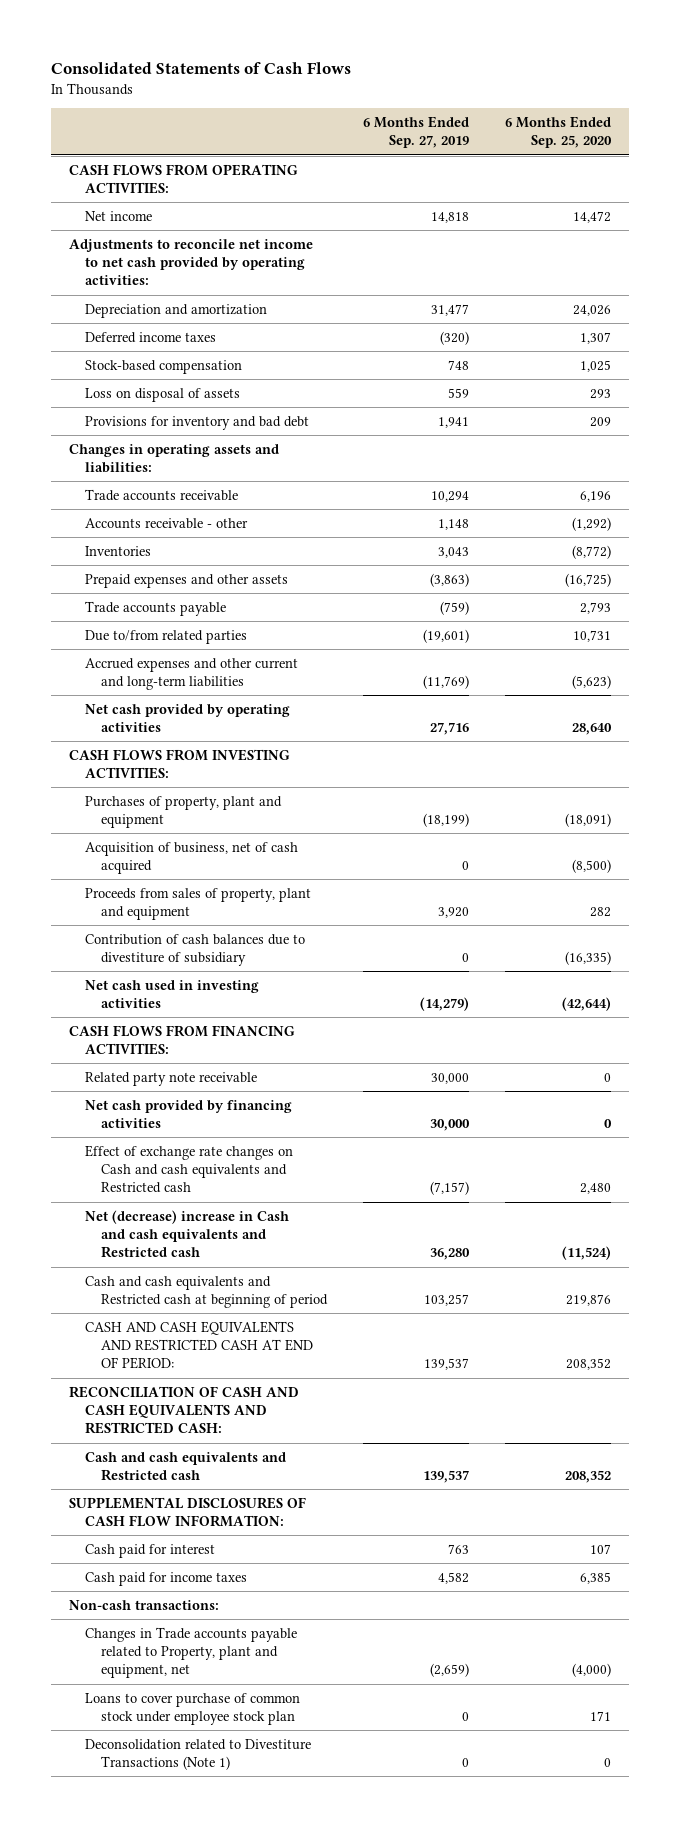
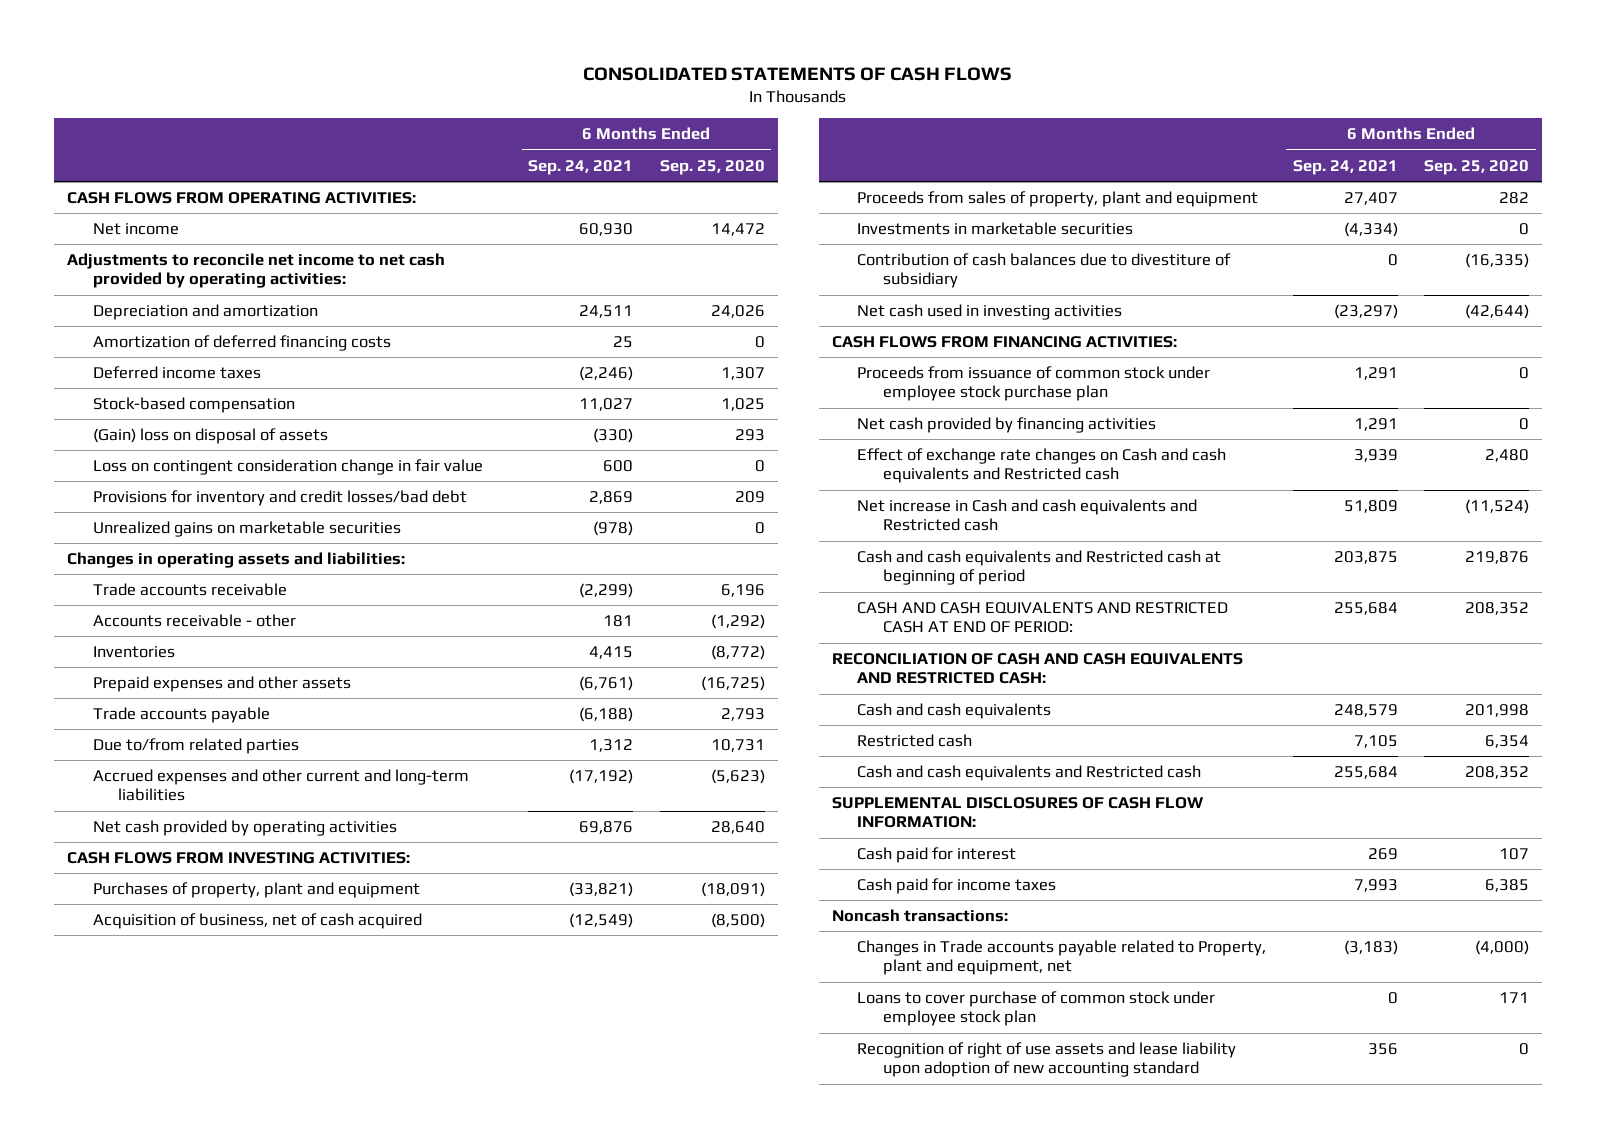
[51,61,352,74] Consolidated Statements of Cash Flows -> [583,66,1013,81] CONSOLIDATED STATEMENTS OF CASH FLOWS
[363,116,470,149] 6 Months Ended Sep. 27, 2019 -> none
none -> [528,159,634,175] Sep. 24, 2021
none -> [92,335,391,352] Amortization of deferred financing costs
[85,387,241,402] Loss on disposal of assets -> [92,428,328,445] (Gain) loss on disposal of assets
none -> [92,459,483,476] Loss on contingent consideration change in fair value
[85,415,310,430] Provisions for inventory and bad debt -> [92,490,467,507] Provisions for inventory and credit losses/bad debt
none -> [92,521,401,538] Unrealized gains on marketable securities
none -> [857,222,1134,236] Investments in marketable securities
[85,1071,258,1086] Related party note receivable -> none
none -> [857,366,1211,402] Proceeds from issuance of common stock under employee stock purchase plan
[85,1209,290,1259] Net (decrease) increase in Cash and cash equivalents and Restricted cash -> [857,499,1198,532] Net increase in Cash and cash equivalents and Restricted cash
none -> [857,703,1052,720] Cash and cash equivalents
none -> [857,734,973,748] Restricted cash
[69,1599,220,1610] Non-cash transactions: -> [832,909,1009,923] Noncash transactions:
[85,1738,312,1771] Deconsolidation related to Divestiture Transactions (Note 1) -> none
none -> [857,1042,1237,1078] Recognition of right of use assets and lease liability upon adoption of new accounting standard

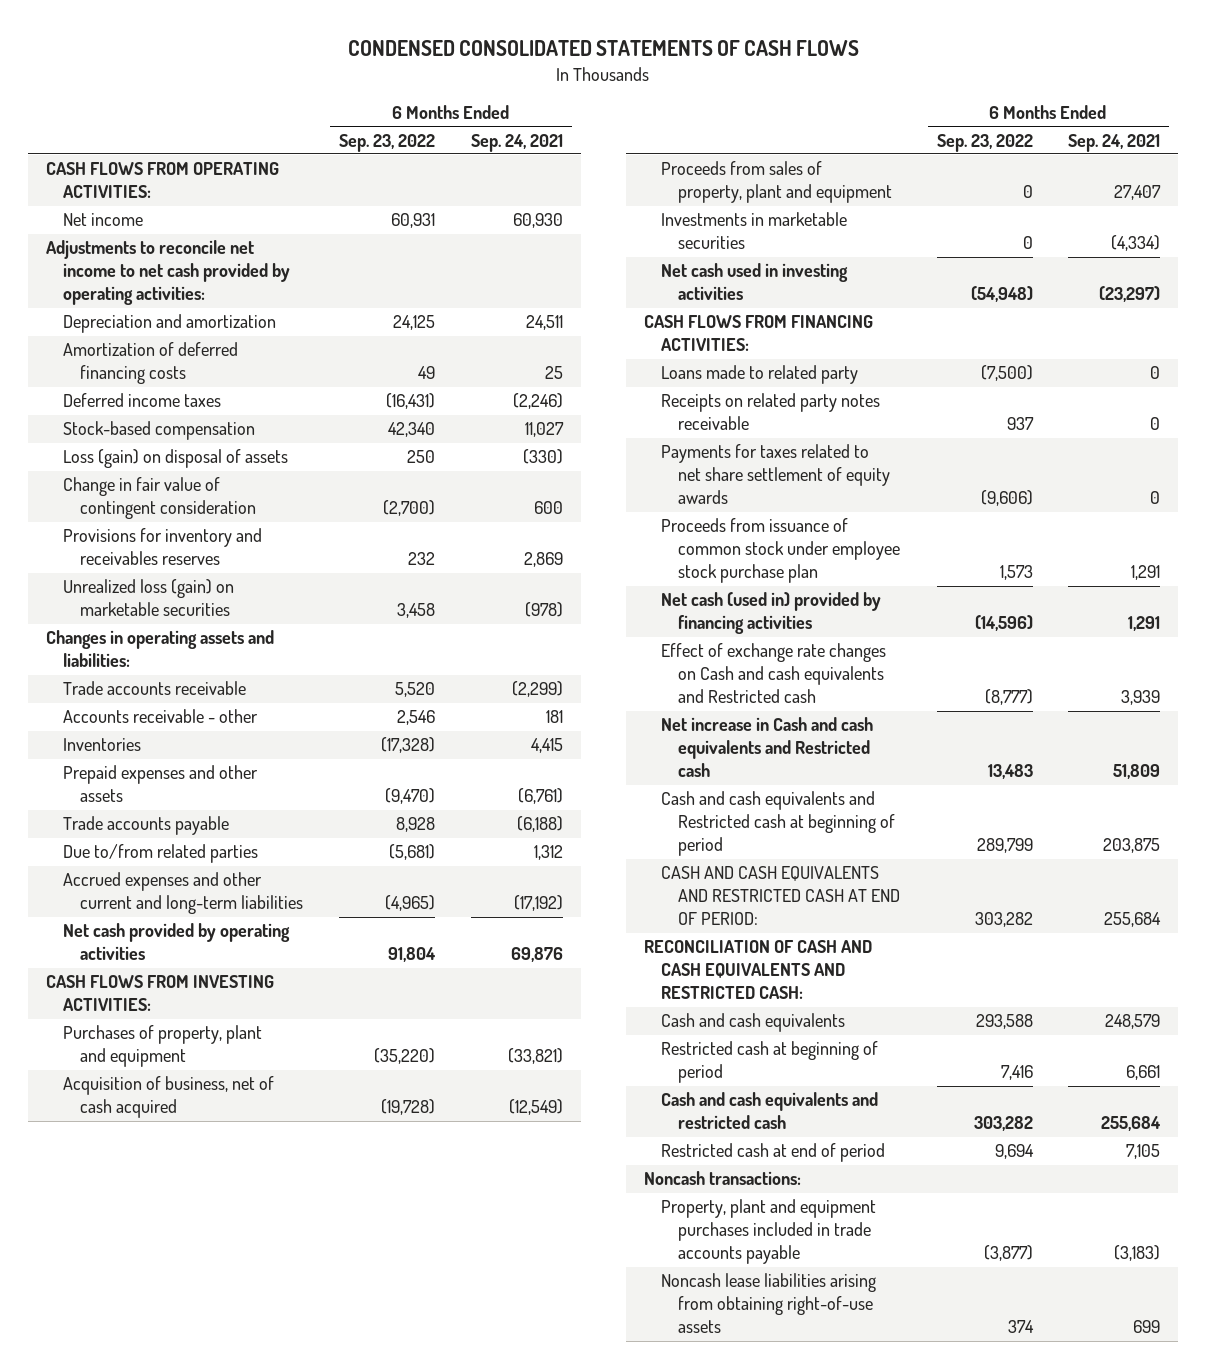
[583,66,1013,81] CONSOLIDATED STATEMENTS OF CASH FLOWS -> [348,40,860,57] CONDENSED CONSOLIDATED STATEMENTS OF CASH FLOWS
[659,159,765,175] Sep. 25, 2020 -> none
none -> [338,133,435,152] Sep. 23, 2022
[92,428,328,445] (Gain) loss on disposal of assets -> [63,449,289,469] Loss (gain) on disposal of assets
[92,459,483,476] Loss on contingent consideration change in fair value -> [63,477,257,520] Change in fair value of contingent consideration
[92,490,467,507] Provisions for inventory and credit losses/bad debt -> [63,528,263,566] Provisions for inventory and receivables reserves
[92,521,401,538] Unrealized gains on marketable securities -> [63,579,235,617] Unrealized loss (gain) on marketable securities
[857,253,1232,289] Contribution of cash balances due to divestiture of subsidiary -> none
none -> [660,365,858,385] Loans made to related party
none -> [660,393,880,431] Receipts on related party notes receivable
none -> [660,444,890,505] Payments for taxes related to net share settlement of equity awards
[857,417,1157,434] Net cash provided by financing activities -> [660,592,881,635] Net cash (used in) provided by financing activities
[832,797,1205,829] SUPPLEMENTAL DISCLOSURES OF CASH FLOW INFORMATION: -> none
[857,847,1017,864] Cash paid for interest -> none
[857,878,1057,895] Cash paid for income taxes -> none
[857,734,973,748] Restricted cash -> [660,1041,878,1084] Restricted cash at beginning of period
[1353,735,1398,749] 7,105 -> [1126,1065,1161,1081] 6,661
[857,765,1202,782] Cash and cash equivalents and Restricted cash -> [660,1092,878,1130] Cash and cash equivalents and restricted cash
none -> [660,1143,885,1163] Restricted cash at end of period
[857,991,1216,1027] Loans to cover purchase of common stock under employee stock plan -> none
[857,940,1267,976] Changes in Trade accounts payable related to Property, plant and equipment, net -> [660,1199,876,1265] Property, plant and equipment purchases included in trade accounts payable
[857,1042,1237,1078] Recognition of right of use assets and lease liability upon adoption of new accounting standard -> [660,1273,876,1334] Noncash lease liabilities arising from obtaining right-of-use assets
[1367,1043,1398,1056] 356 -> [1133,1320,1161,1334] 699

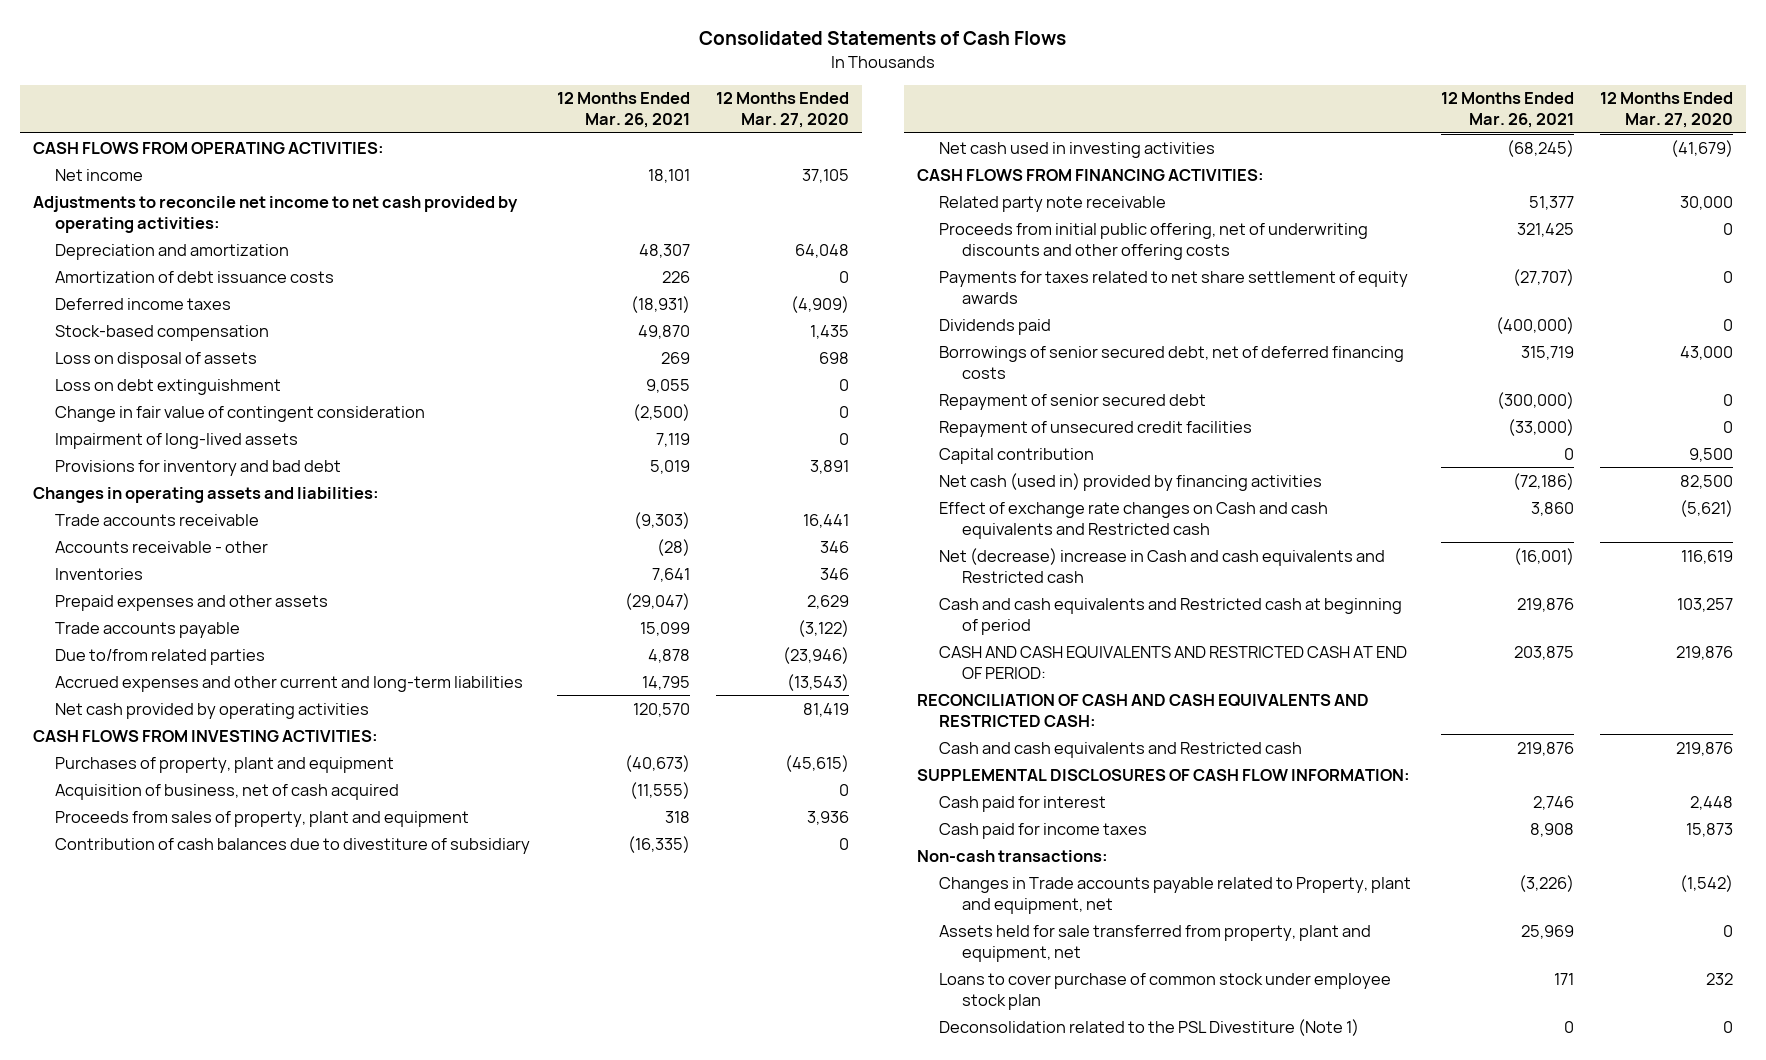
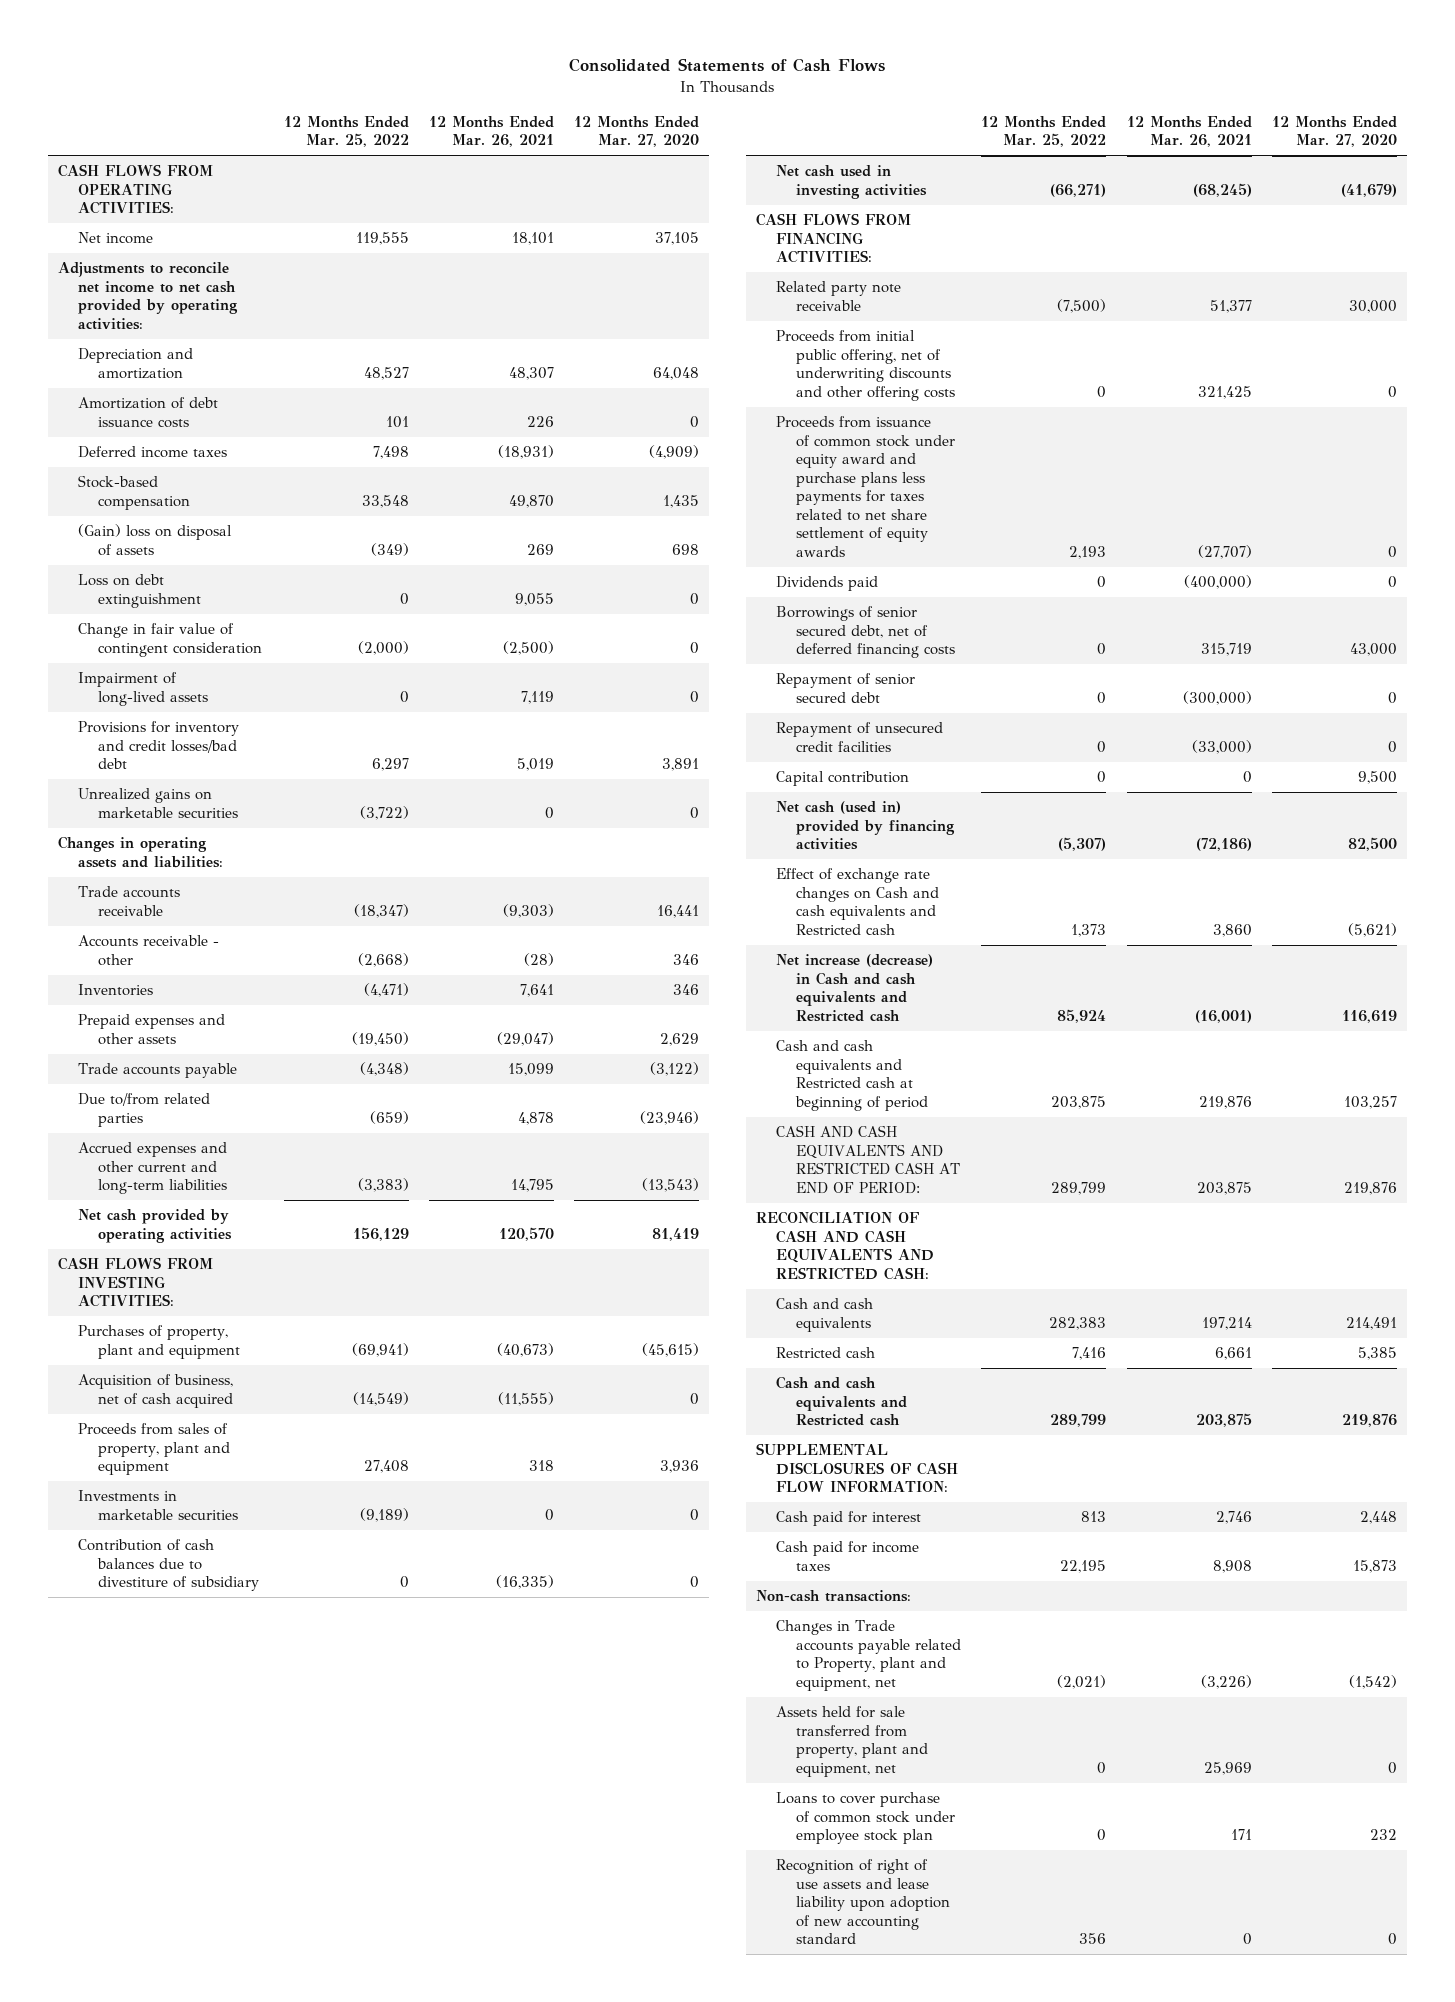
none -> [283,115,409,148] 12 Months Ended Mar. 25, 2022
[55,351,258,368] Loss on disposal of assets -> [78,524,233,556] (Gain) loss on disposal of assets
[55,459,342,476] Provisions for inventory and bad debt -> [78,721,240,770] Provisions for inventory and credit losses/bad debt
none -> [78,788,239,818] Unrealized gains on marketable securities
none -> [78,1490,239,1520] Investments in marketable securities
[939,270,1409,304] Payments for taxes related to net share settlement of equity awards -> [776,416,956,557] Proceeds from issuance of common stock under equity award and purchase plans less payments for taxes related to net share settlement of equity awards
[939,547,1386,583] Net (decrease) increase in Cash and cash equivalents and Restricted cash -> [776,954,934,1022] Net increase (decrease) in Cash and cash equivalents and Restricted cash
none -> [776,1298,874,1332] Cash and cash equivalents
none -> [776,1347,876,1359] Restricted cash
[1516,741,1574,756] 219,876 -> [1195,1413,1252,1428] 203,875
[939,1018,1360,1036] Deconsolidation related to the PSL Divestiture (Note 1) -> none
none -> [776,1859,951,1945] Recognition of right of use assets and lease liability upon adoption of new accounting standard

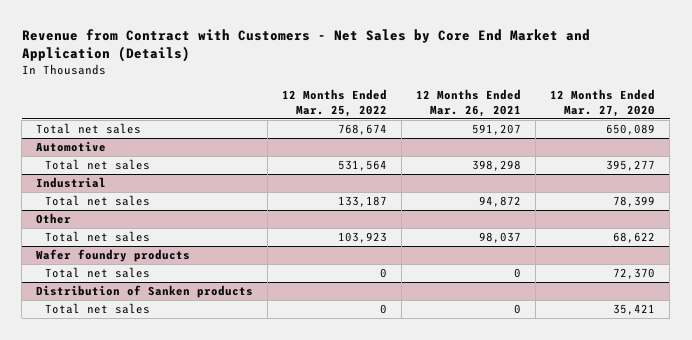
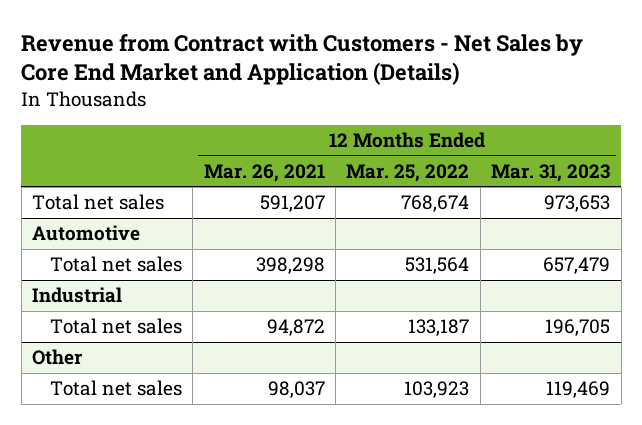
[550,88,656,117] 12 Months Ended Mar. 27, 2020 -> none
none -> [491,163,611,182] Mar. 31, 2023
[36,249,191,263] Wafer foundry products -> none
[44,267,150,279] Total net sales -> none
[36,285,254,299] Distribution of Sanken products -> none
[44,303,150,315] Total net sales -> none

